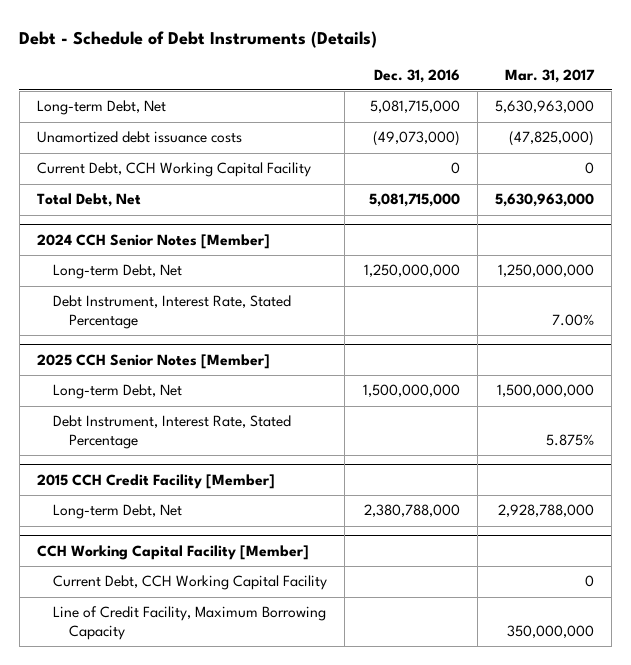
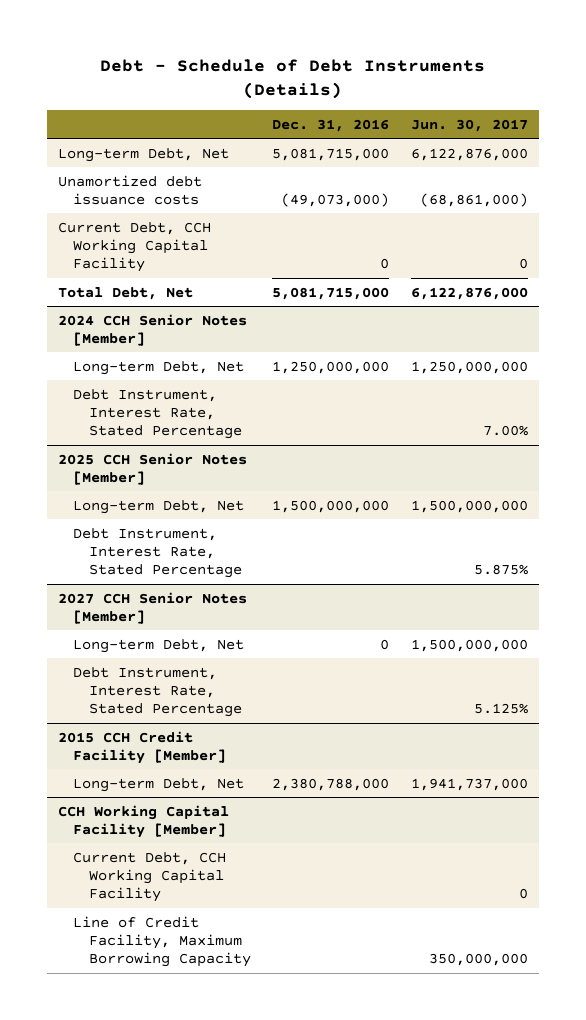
[505,68,596,83] Mar. 31, 2017 -> none
none -> [410,118,528,132] Jun. 30, 2017
none -> [57,591,247,624] 2027 CCH Senior Notes [Member]
none -> [73,638,245,653] Long-term Debt, Net
none -> [73,666,242,718] Debt Instrument, Interest Rate, Stated Percentage

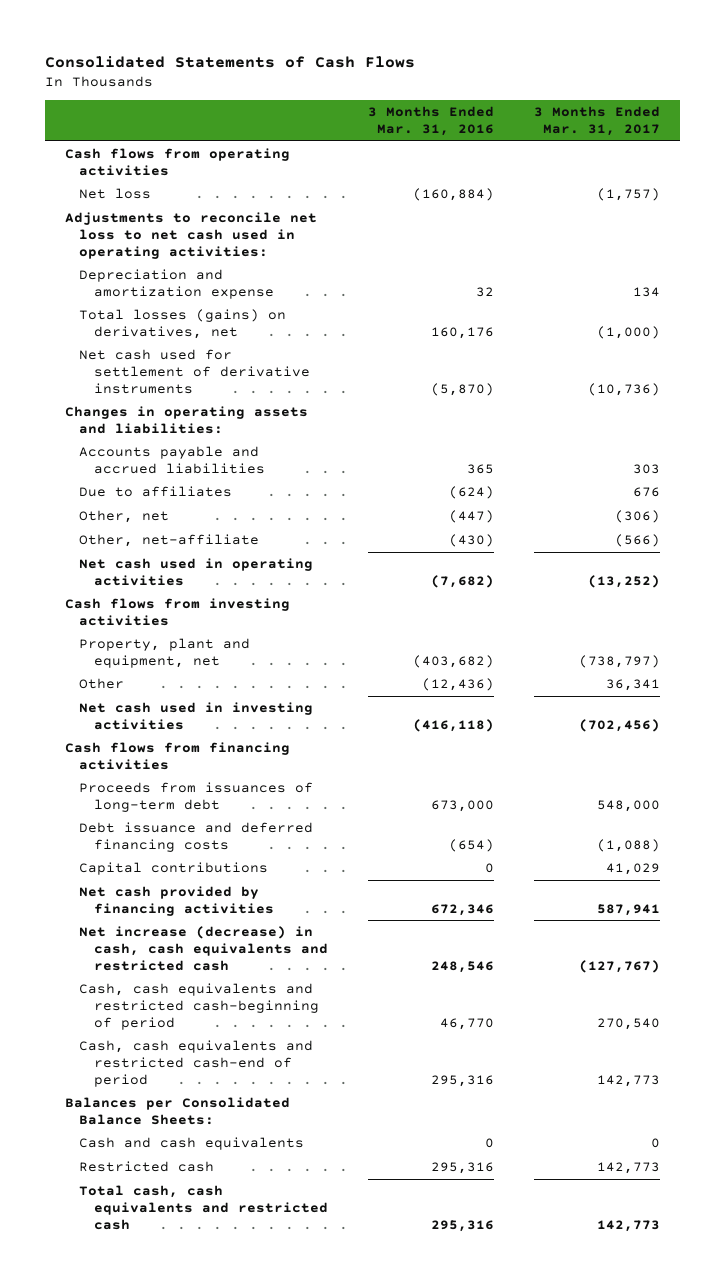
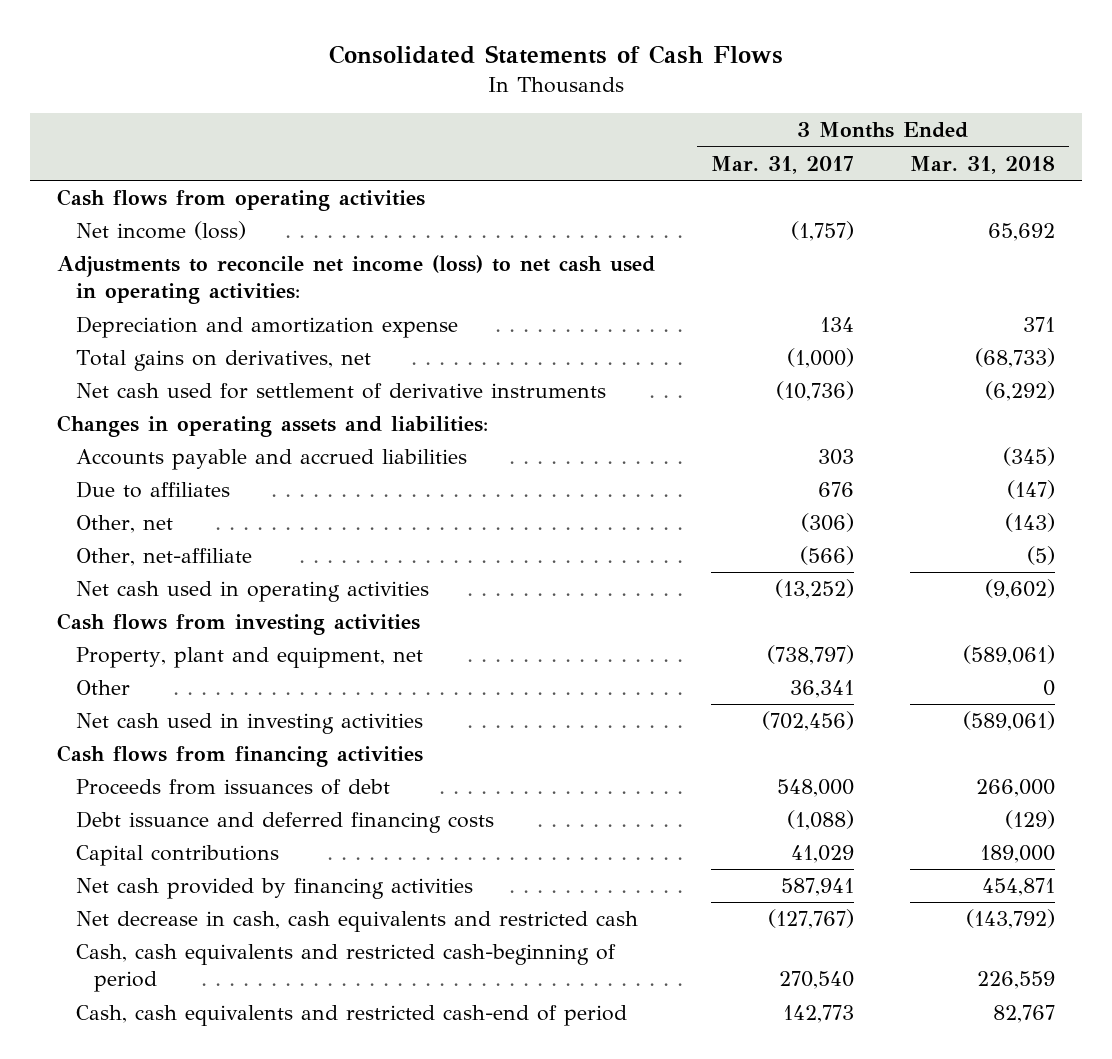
[368,106,495,137] 3 Months Ended Mar. 31, 2016 -> none
none -> [909,155,1055,174] Mar. 31, 2018
[79,187,152,199] Net loss -> [75,221,246,241] Net income (loss)
[64,211,317,259] Adjustments to reconcile net loss to net cash used in operating activities: -> [57,255,656,305] Adjustments to reconcile net income (loss) to net cash used in operating activities:
[79,308,287,339] Total losses (gains) on derivatives, net -> [75,350,371,372] Total gains on derivatives, net
[79,781,314,812] Proceeds from issuances of long-term debt -> [75,779,390,796] Proceeds from issuances of debt
[79,925,329,971] Net increase (decrease) in cash, cash equivalents and restricted cash -> [75,911,638,933] Net decrease in cash, cash equivalents and restricted cash
[64,1096,290,1125] Balances per Consolidated Balance Sheets: -> none
[79,1136,305,1150] Cash and cash equivalents -> none
[79,1160,215,1172] Restricted cash -> none
[79,1184,329,1230] Total cash, cash equivalents and restricted cash -> none

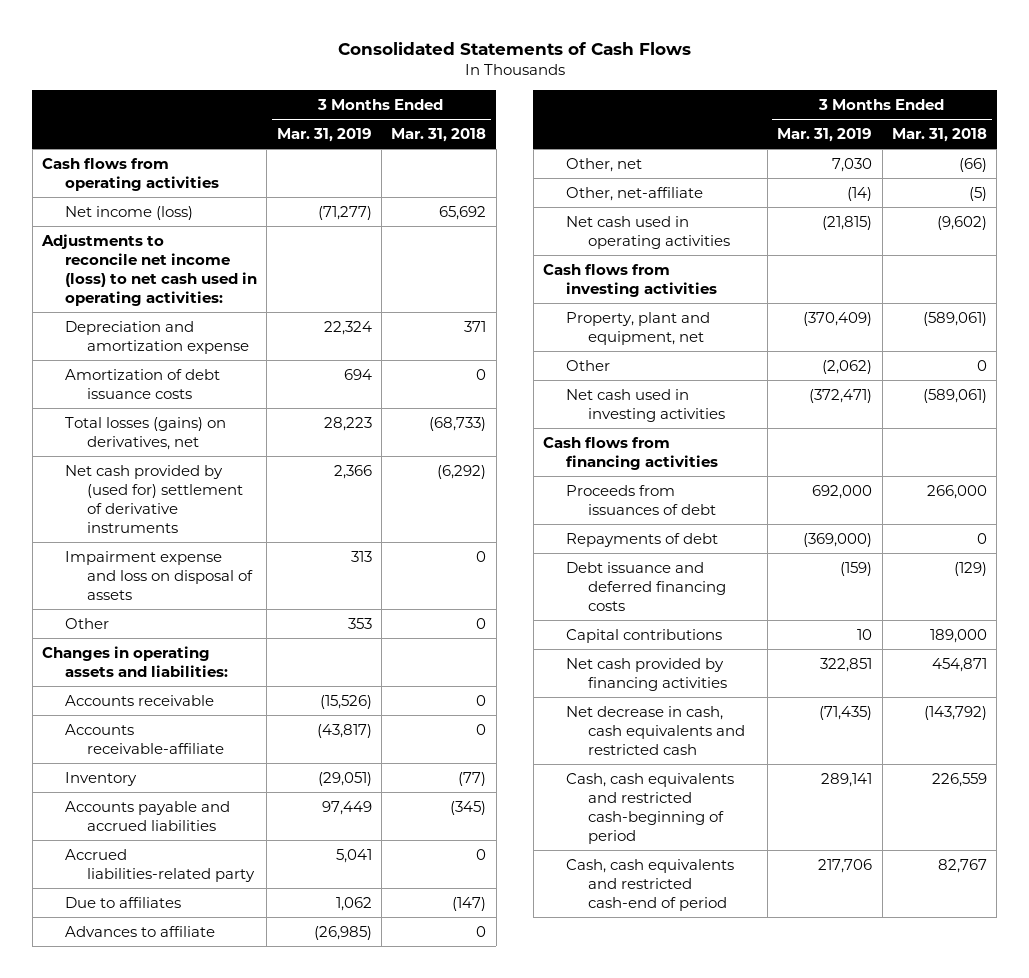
[710,155,854,174] Mar. 31, 2017 -> none
none -> [276,128,372,143] Mar. 31, 2019
none -> [64,368,220,399] Amortization of debt issuance costs
[75,350,371,372] Total gains on derivatives, net -> [64,416,226,450] Total losses (gains) on derivatives, net
[75,383,606,400] Net cash used for settlement of derivative instruments -> [64,464,244,533] Net cash provided by (used for) settlement of derivative instruments
none -> [64,550,254,600] Impairment expense and loss on disposal of assets
none -> [64,617,109,629] Other
none -> [64,694,214,706] Accounts receivable
none -> [64,723,225,754] Accounts receivable-affiliate
none -> [64,771,137,786] Inventory
none -> [64,848,256,882] Accrued liabilities-related party
none -> [64,925,215,937] Advances to affiliate
[1004,513,1055,533] (143) -> [958,157,987,172] (66)
none -> [565,532,718,547] Repayments of debt

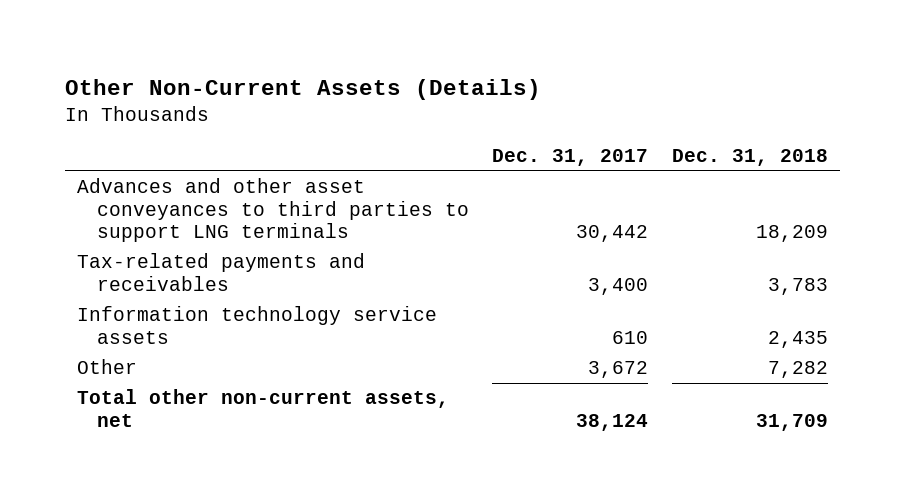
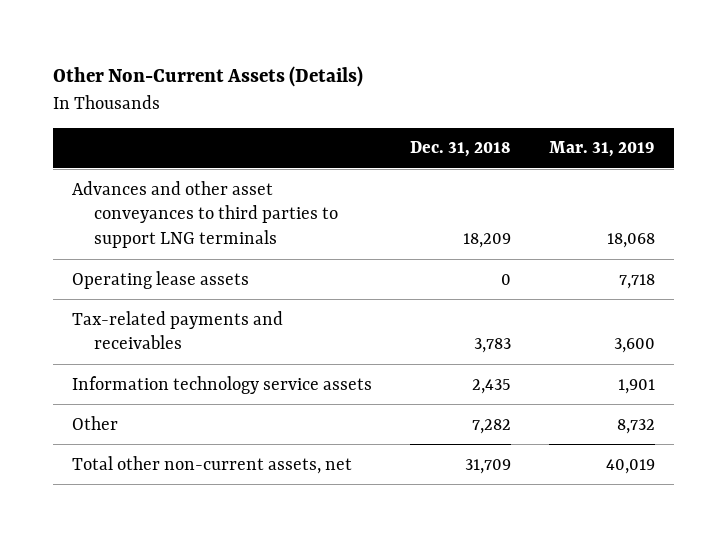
[492,149,649,167] Dec. 31, 2017 -> none
none -> [548,141,655,158] Mar. 31, 2019
none -> [71,270,249,289] Operating lease assets

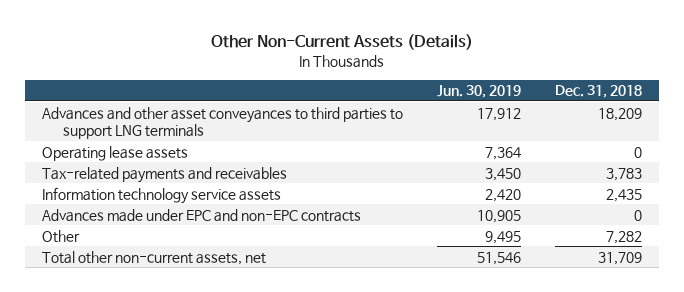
[548,141,655,158] Mar. 31, 2019 -> none
none -> [436,85,521,99] Jun. 30, 2019
none -> [41,208,361,222] Advances made under EPC and non-EPC contracts

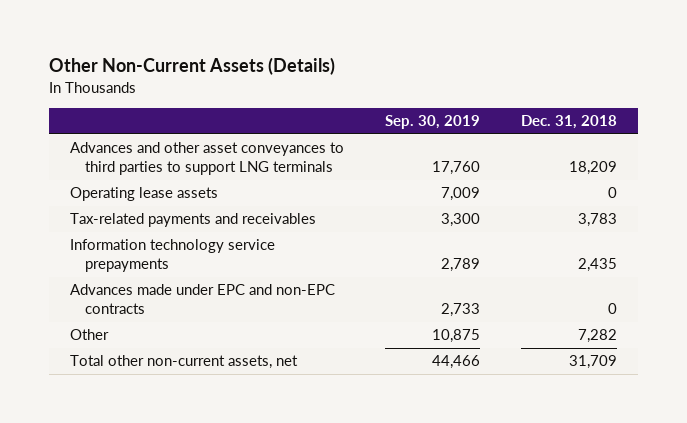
[436,85,521,99] Jun. 30, 2019 -> none
none -> [384,115,480,130] Sep. 30, 2019
[41,186,281,204] Information technology service assets -> [69,239,275,273] Information technology service prepayments

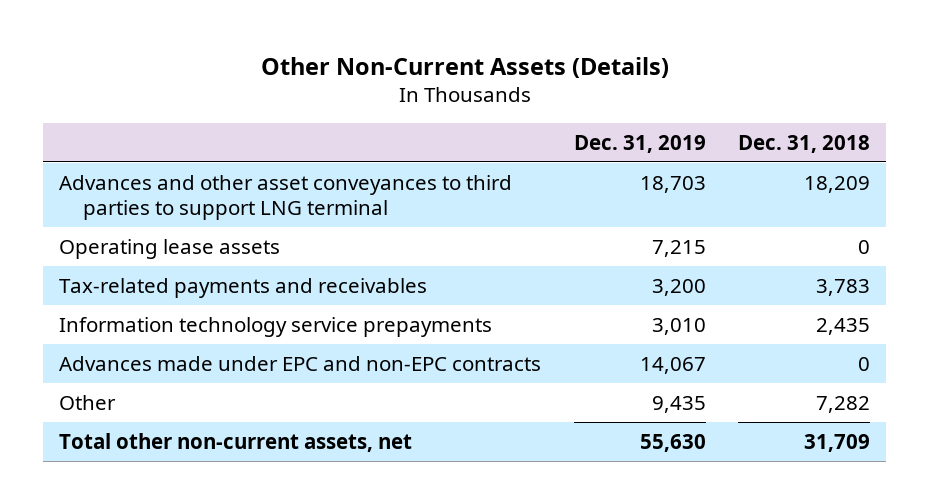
[384,115,480,130] Sep. 30, 2019 -> none
none -> [573,134,706,153] Dec. 31, 2019
[69,142,344,176] Advances and other asset conveyances to third parties to support LNG terminals -> [59,174,513,221] Advances and other asset conveyances to third parties to support LNG terminal

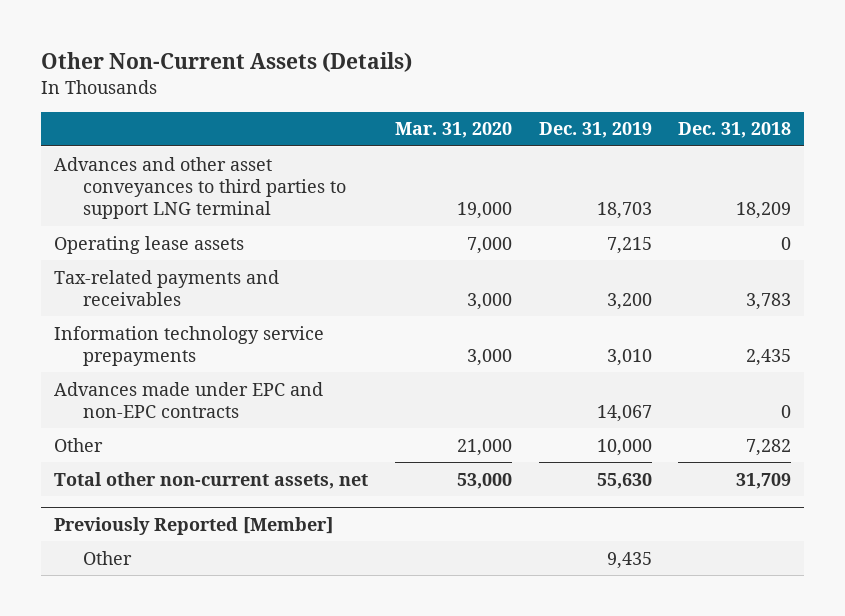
none -> [394,122,512,139] Mar. 31, 2020
[651,395,706,413] 9,435 -> [596,438,652,456] 10,000
none -> [54,516,334,535] Previously Reported [Member]
none -> [82,550,132,565] Other

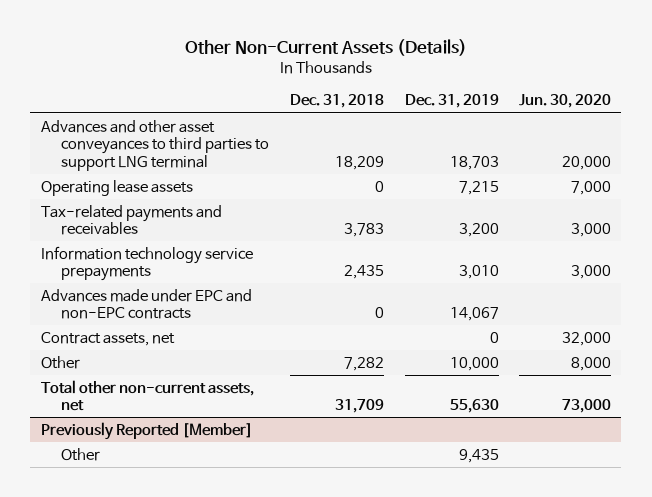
[394,122,512,139] Mar. 31, 2020 -> none
none -> [519,94,612,109] Jun. 30, 2020
none -> [40,331,175,346] Contract assets, net

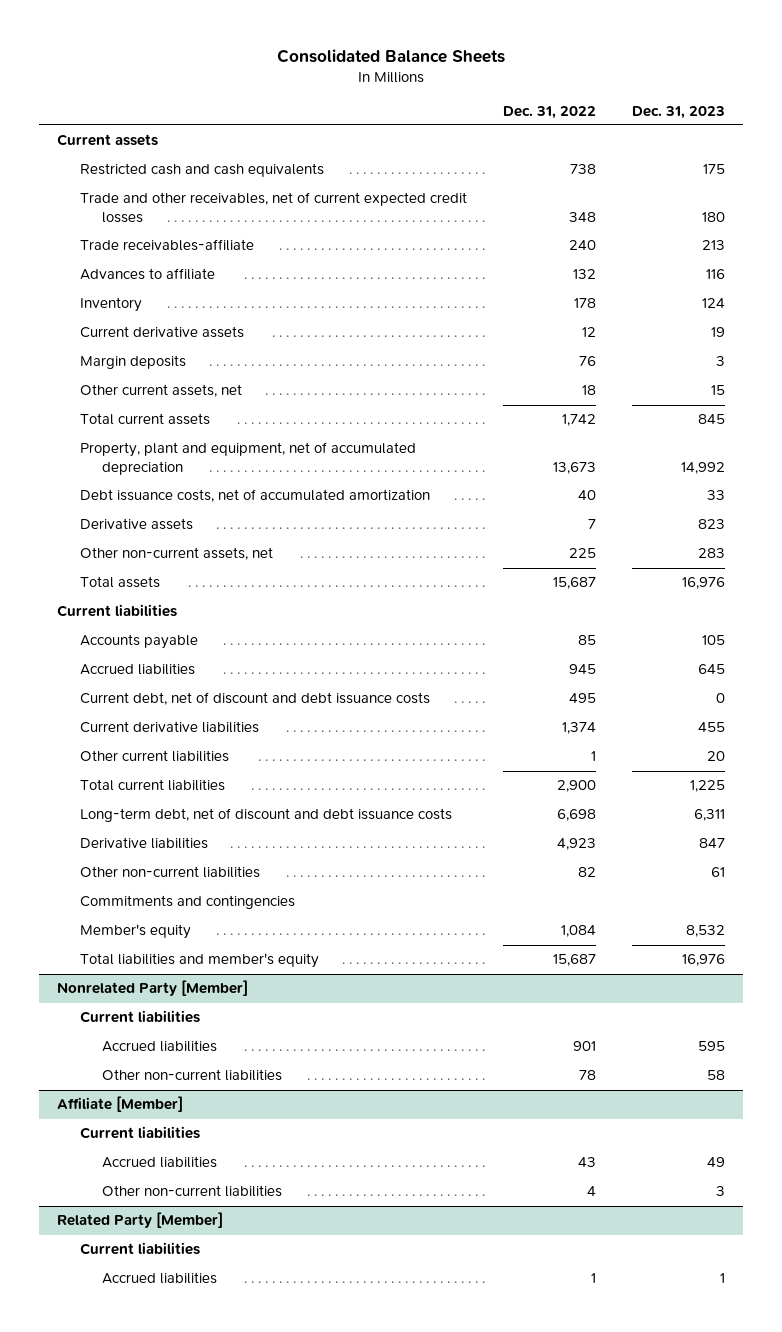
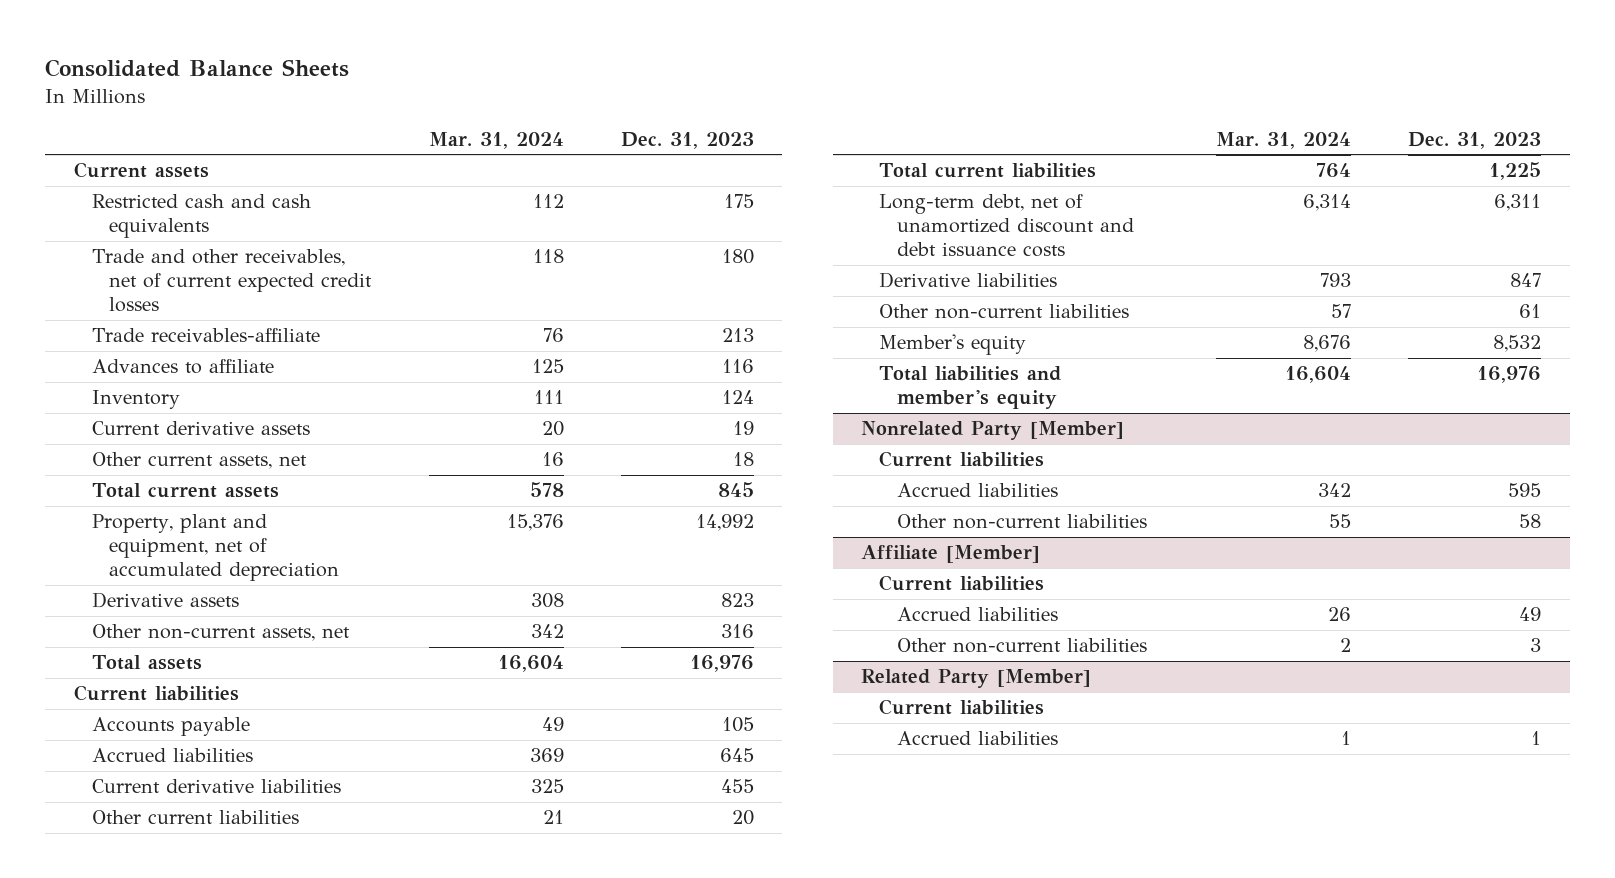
[502,105,596,119] Dec. 31, 2022 -> none
none -> [428,131,564,149] Mar. 31, 2024
[79,355,186,370] Margin deposits -> none
[711,385,726,396] 15 -> [732,452,754,467] 18
[79,489,430,503] Debt issuance costs, net of accumulated amortization -> none
[698,548,726,559] 283 -> [720,624,754,639] 316
[79,692,430,706] Current debt, net of discount and debt issuance costs -> none
[79,808,452,823] Long-term debt, net of discount and debt issuance costs -> [878,194,1134,258] Long-term debt, net of unamortized discount and debt issuance costs
[79,895,295,910] Commitments and contingencies -> none

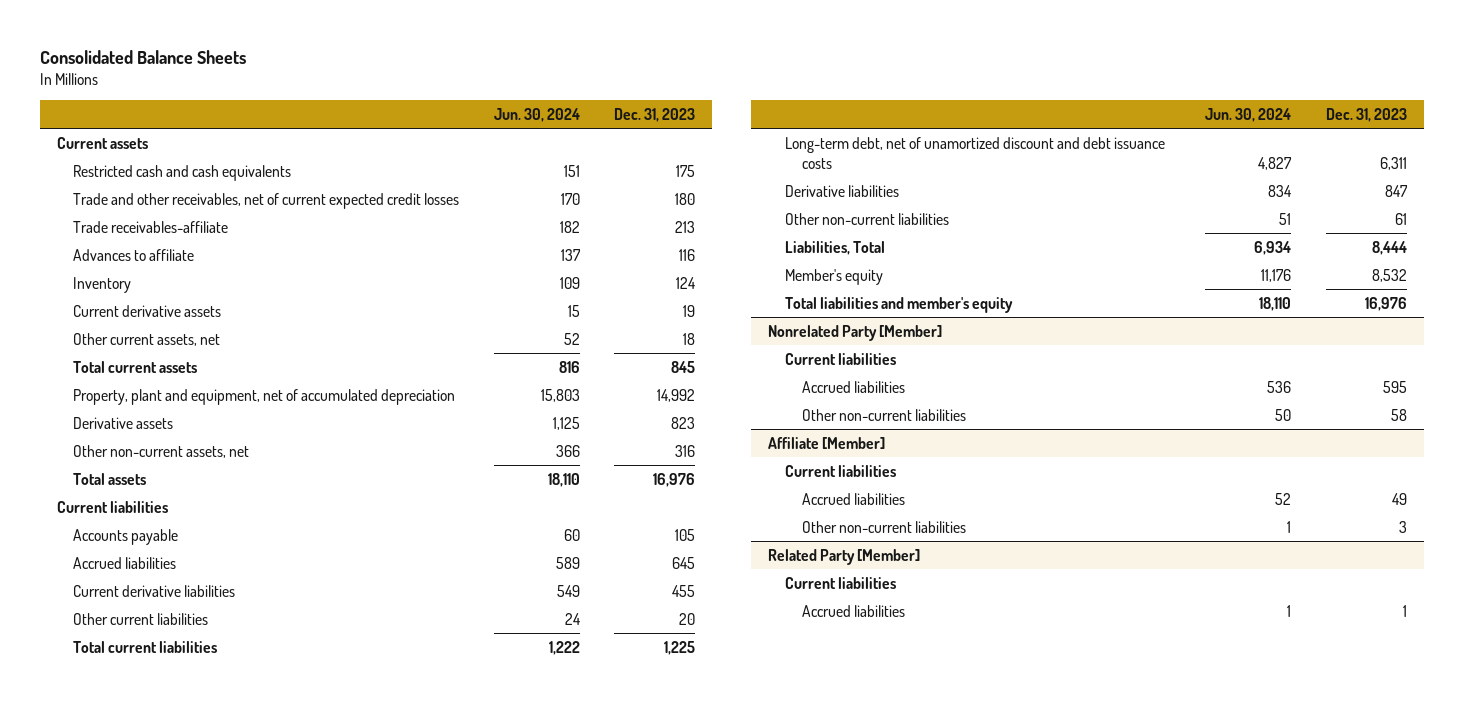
[428,131,564,149] Mar. 31, 2024 -> none
none -> [493,107,580,122] Jun. 30, 2024
none -> [785,240,886,255] Liabilities, Total

